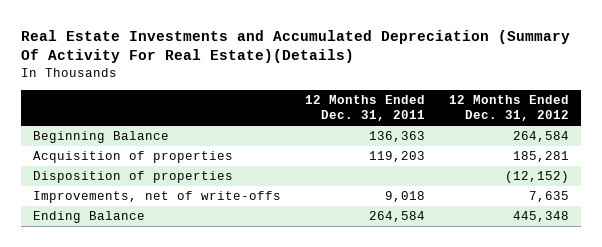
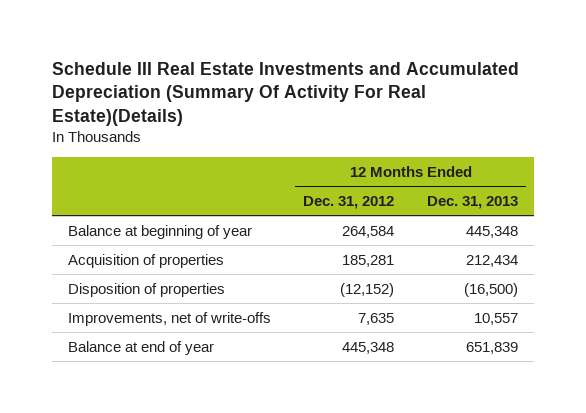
[21,29,571,64] Real Estate Investments and Accumulated Depreciation (Summary Of Activity For Real Estate)(Details) -> [51,61,519,126] Schedule III Real Estate Investments and Accumulated Depreciation (Summary Of Activity For Real Estate)(Details)
[305,94,426,122] 12 Months Ended Dec. 31, 2011 -> none
none -> [426,196,518,210] Dec. 31, 2013
[33,131,170,144] Beginning Balance -> [67,224,252,239] Balance at beginning of year
[33,211,146,224] Ending Balance -> [67,340,214,355] Balance at end of year

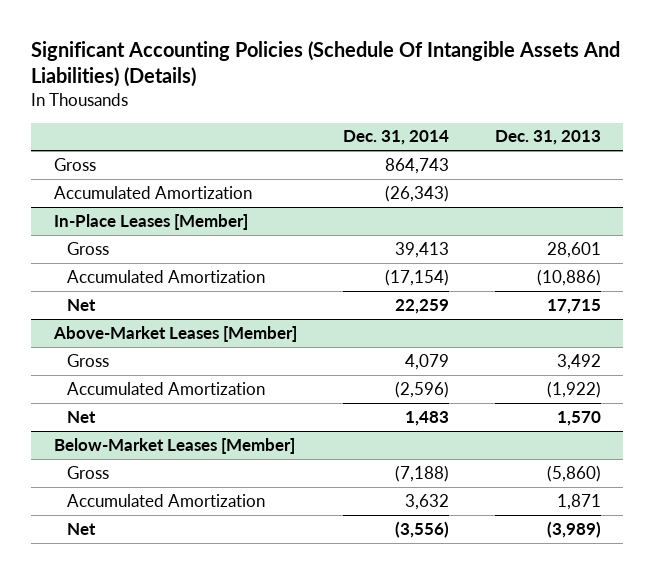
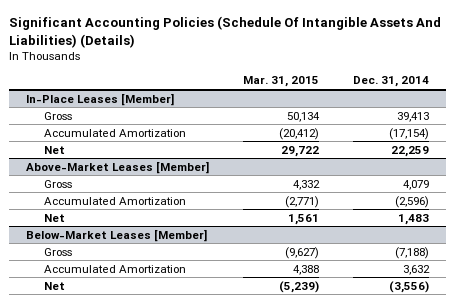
[494,130,601,146] Dec. 31, 2013 -> none
none -> [243,76,320,88] Mar. 31, 2015
[53,157,96,171] Gross -> none
[53,185,252,199] Accumulated Amortization -> none

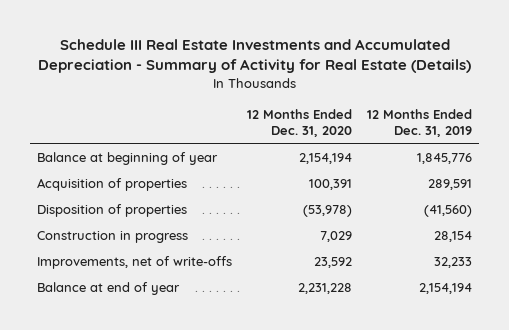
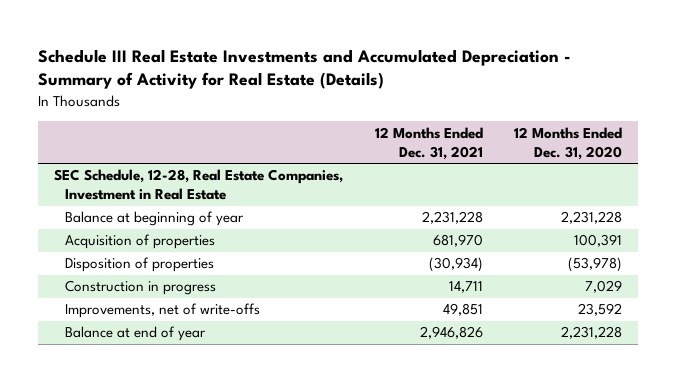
[366,108,472,137] 12 Months Ended Dec. 31, 2019 -> none
none -> [374,126,483,160] 12 Months Ended Dec. 31, 2021
none -> [54,169,344,201] SEC Schedule, 12-28, Real Estate Companies, Investment in Real Estate
[299,152,353,164] 2,154,194 -> [561,211,623,225] 2,231,228

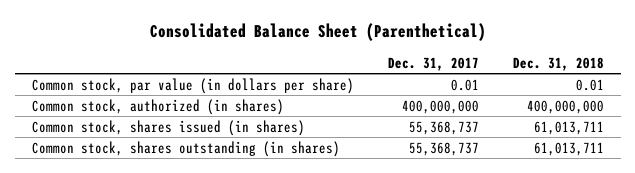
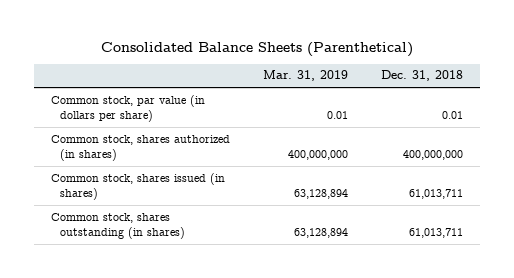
[149,23,486,42] Consolidated Balance Sheet (Parenthetical) -> [100,42,413,58] Consolidated Balance Sheets (Parenthetical)
[387,56,479,71] Dec. 31, 2017 -> none
none -> [262,70,348,82] Mar. 31, 2019
[31,98,284,115] Common stock, authorized (in shares) -> [50,134,230,161] Common stock, shares authorized (in shares)

